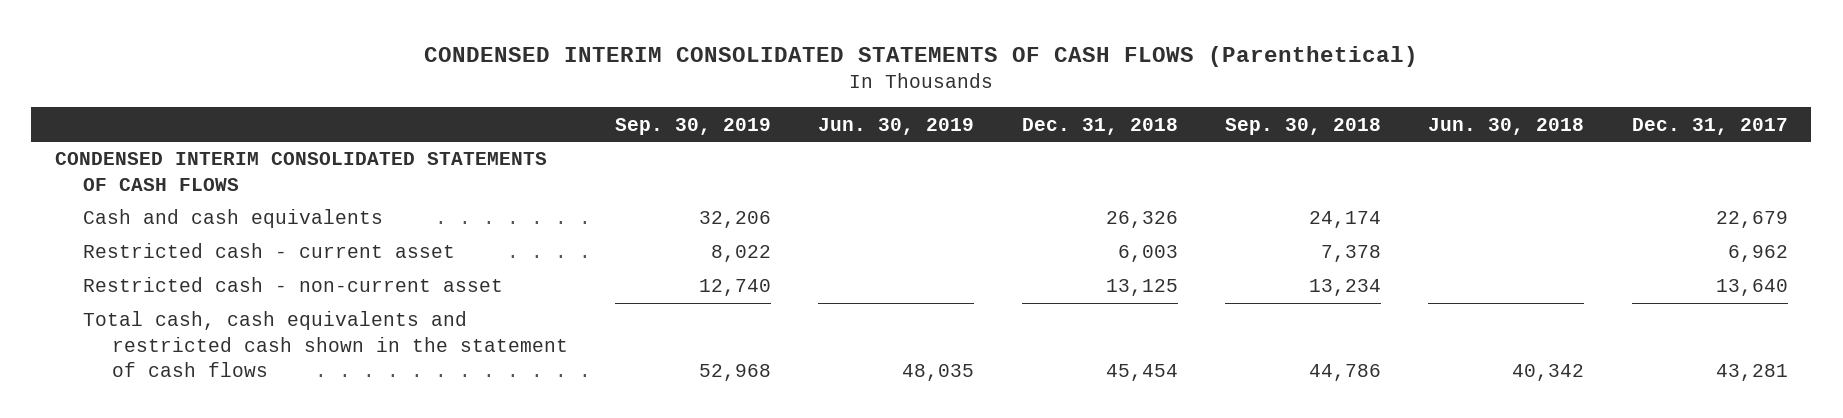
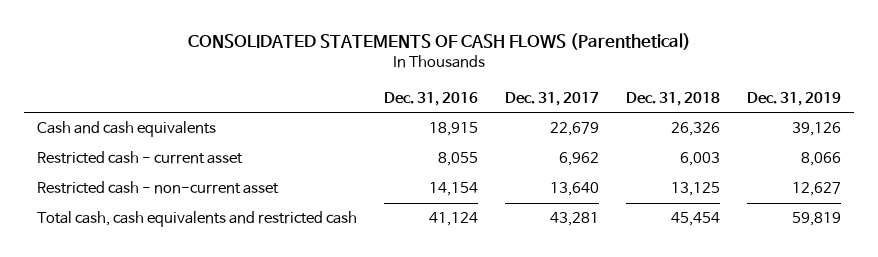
[424,45,1419,67] CONDENSED INTERIM CONSOLIDATED STATEMENTS OF CASH FLOWS (Parenthetical) -> [188,33,692,51] CONSOLIDATED STATEMENTS OF CASH FLOWS (Parenthetical)
[614,117,771,135] Sep. 30, 2019 -> none
[818,117,975,135] Jun. 30, 2019 -> none
[1224,117,1381,135] Sep. 30, 2018 -> none
[1428,117,1585,135] Jun. 30, 2018 -> none
none -> [384,91,479,106] Dec. 31, 2016
none -> [746,91,841,106] Dec. 31, 2019
[54,152,547,191] CONDENSED INTERIM CONSOLIDATED STATEMENTS OF CASH FLOWS -> none
[83,311,568,377] Total cash, cash equivalents and restricted cash shown in the statement of cash flows -> [37,211,358,228] Total cash, cash equivalents and restricted cash

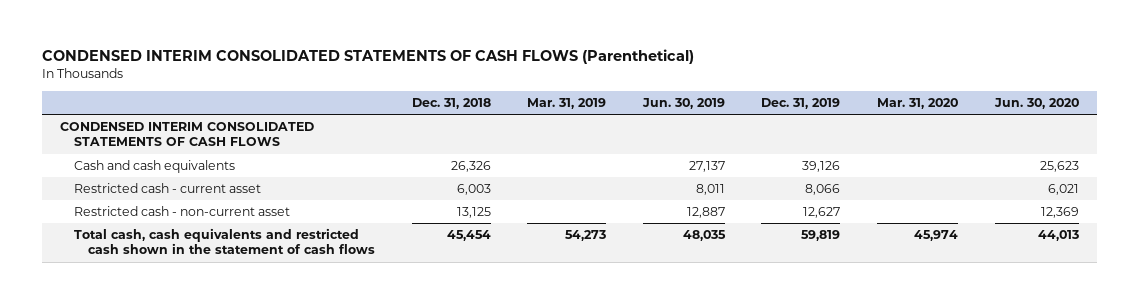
[188,33,692,51] CONSOLIDATED STATEMENTS OF CASH FLOWS (Parenthetical) -> [41,49,694,65] CONDENSED INTERIM CONSOLIDATED STATEMENTS OF CASH FLOWS (Parenthetical)
[384,91,479,106] Dec. 31, 2016 -> none
[505,91,600,106] Dec. 31, 2017 -> none
none -> [527,98,607,110] Mar. 31, 2019
none -> [641,98,725,110] Jun. 30, 2019
none -> [876,98,958,110] Mar. 31, 2020
none -> [993,98,1079,110] Jun. 30, 2020
none -> [60,122,315,147] CONDENSED INTERIM CONSOLIDATED STATEMENTS OF CASH FLOWS
[37,211,358,228] Total cash, cash equivalents and restricted cash -> [74,228,376,255] Total cash, cash equivalents and restricted cash shown in the statement of cash flows

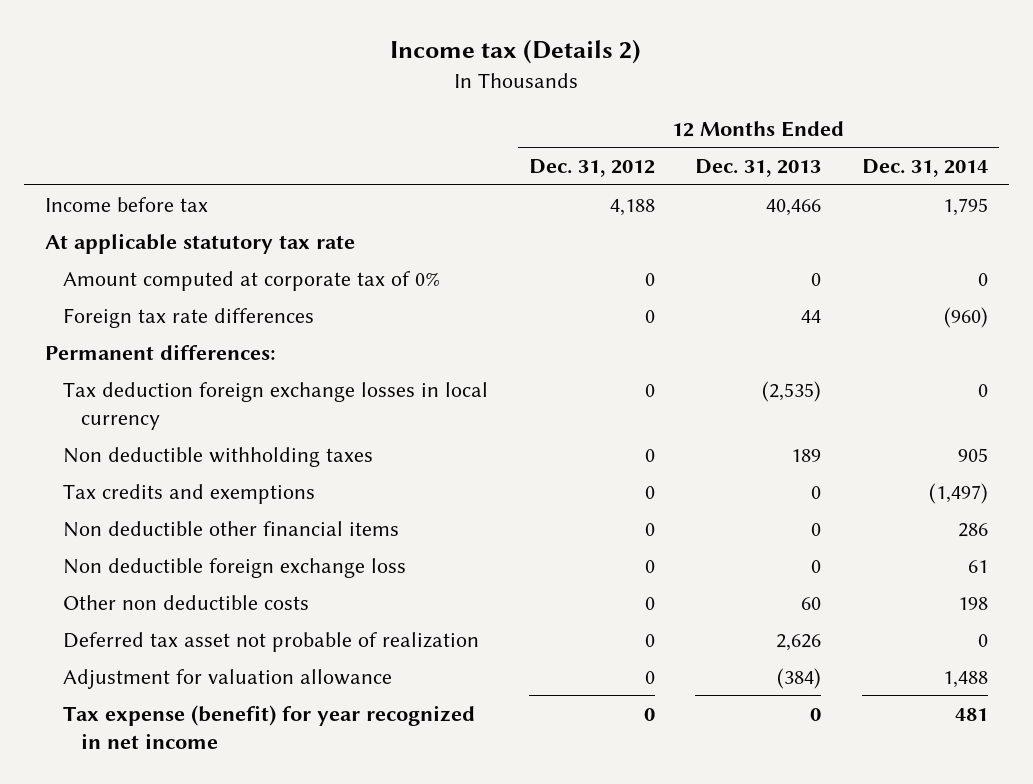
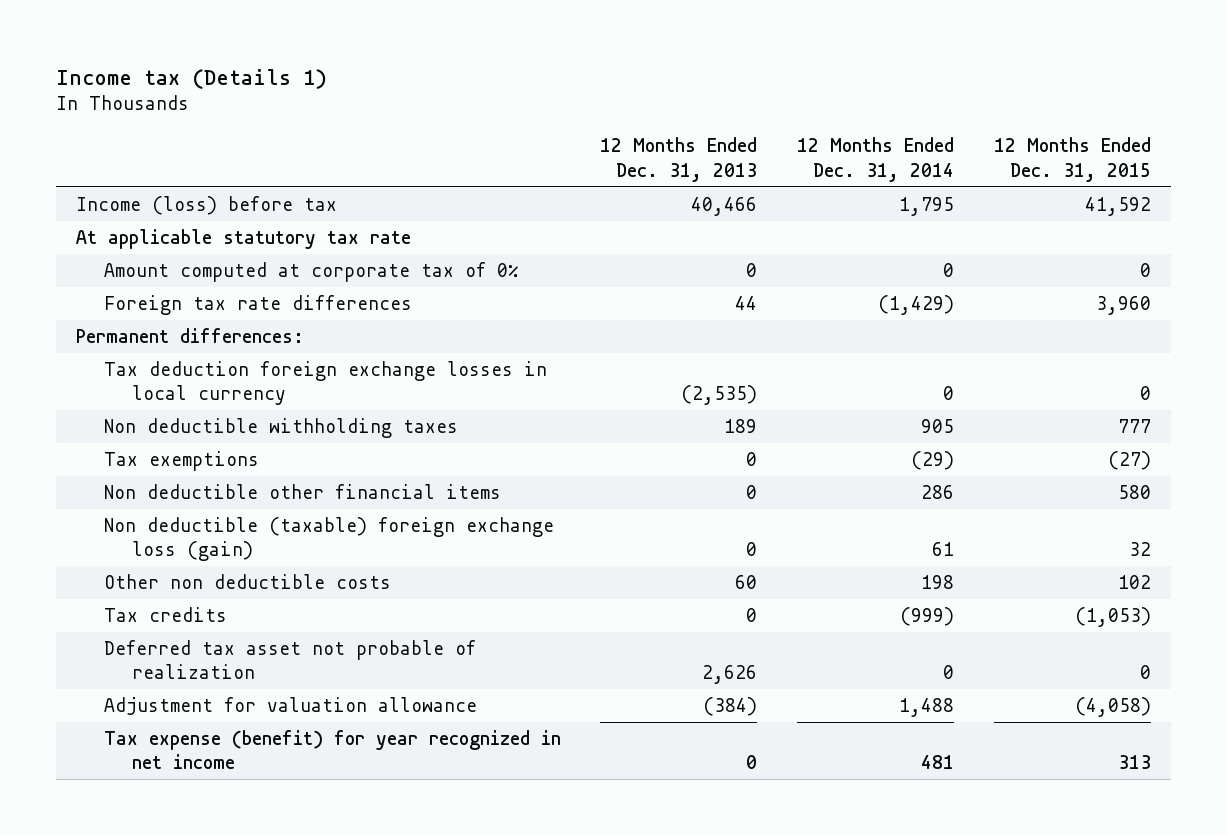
[390,39,642,65] Income tax (Details 2) -> [55,69,327,90] Income tax (Details 1)
[528,159,655,178] Dec. 31, 2012 -> none
none -> [994,137,1152,182] 12 Months Ended Dec. 31, 2015
[44,196,208,212] Income before tax -> [75,195,337,215] Income (loss) before tax
[944,306,989,328] (960) -> [878,294,955,315] (1,429)
[62,483,315,504] Tax credits and exemptions -> [103,450,259,471] Tax exemptions
[929,482,989,504] (1,497) -> [911,450,955,470] (29)
[62,557,406,578] Non deductible foreign exchange loss -> [103,516,554,562] Non deductible (taxable) foreign exchange loss (gain)
none -> [103,606,227,622] Tax credits

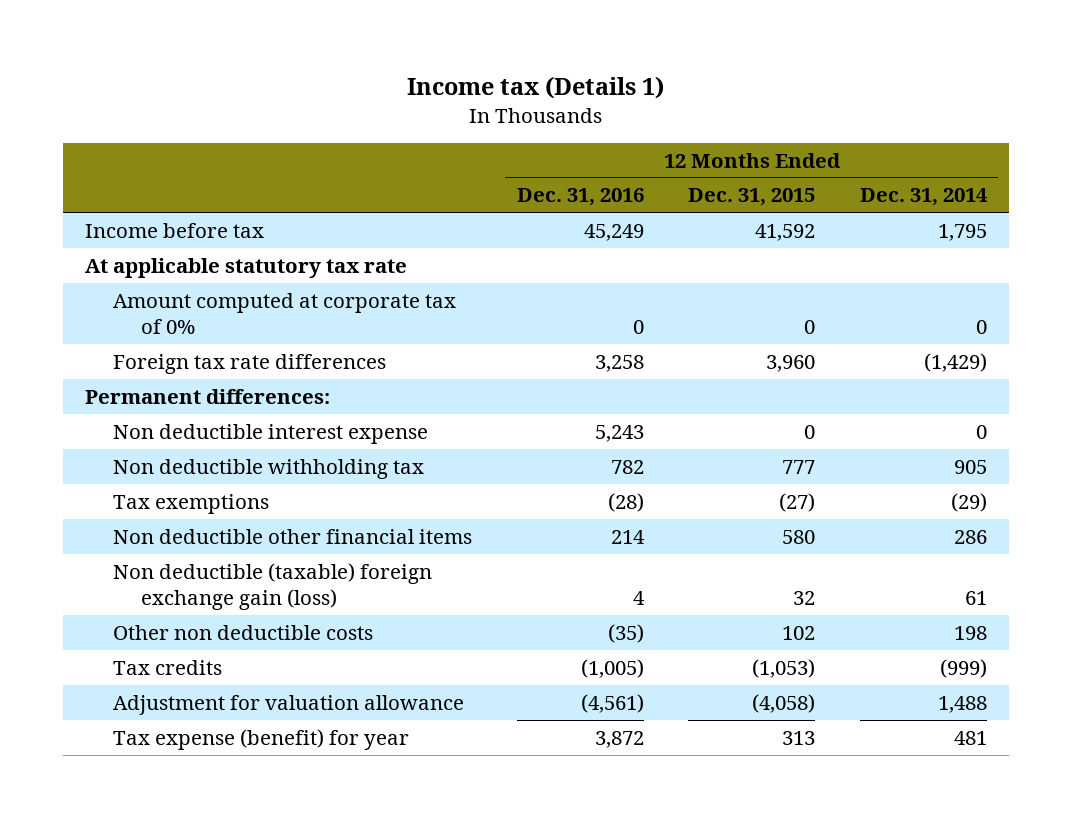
[600,137,758,182] 12 Months Ended Dec. 31, 2013 -> none
none -> [516,188,644,207] Dec. 31, 2016
[75,195,337,215] Income (loss) before tax -> [85,222,265,238] Income before tax
[103,360,547,406] Tax deduction foreign exchange losses in local currency -> none
none -> [113,423,429,444] Non deductible interest expense
[103,417,458,438] Non deductible withholding taxes -> [113,458,425,479] Non deductible withholding tax
[103,516,554,562] Non deductible (taxable) foreign exchange loss (gain) -> [113,562,433,610] Non deductible (taxable) foreign exchange gain (loss)
[103,639,476,680] Deferred tax asset not probable of realization -> none
[103,729,561,770] Tax expense (benefit) for year recognized in net income -> [113,728,410,750] Tax expense (benefit) for year

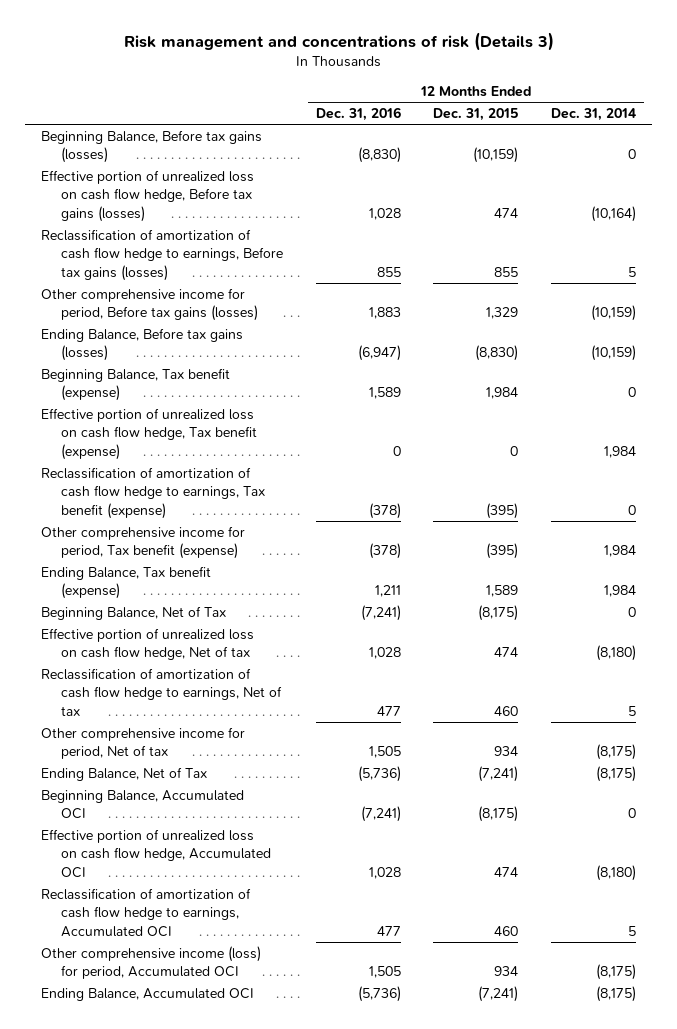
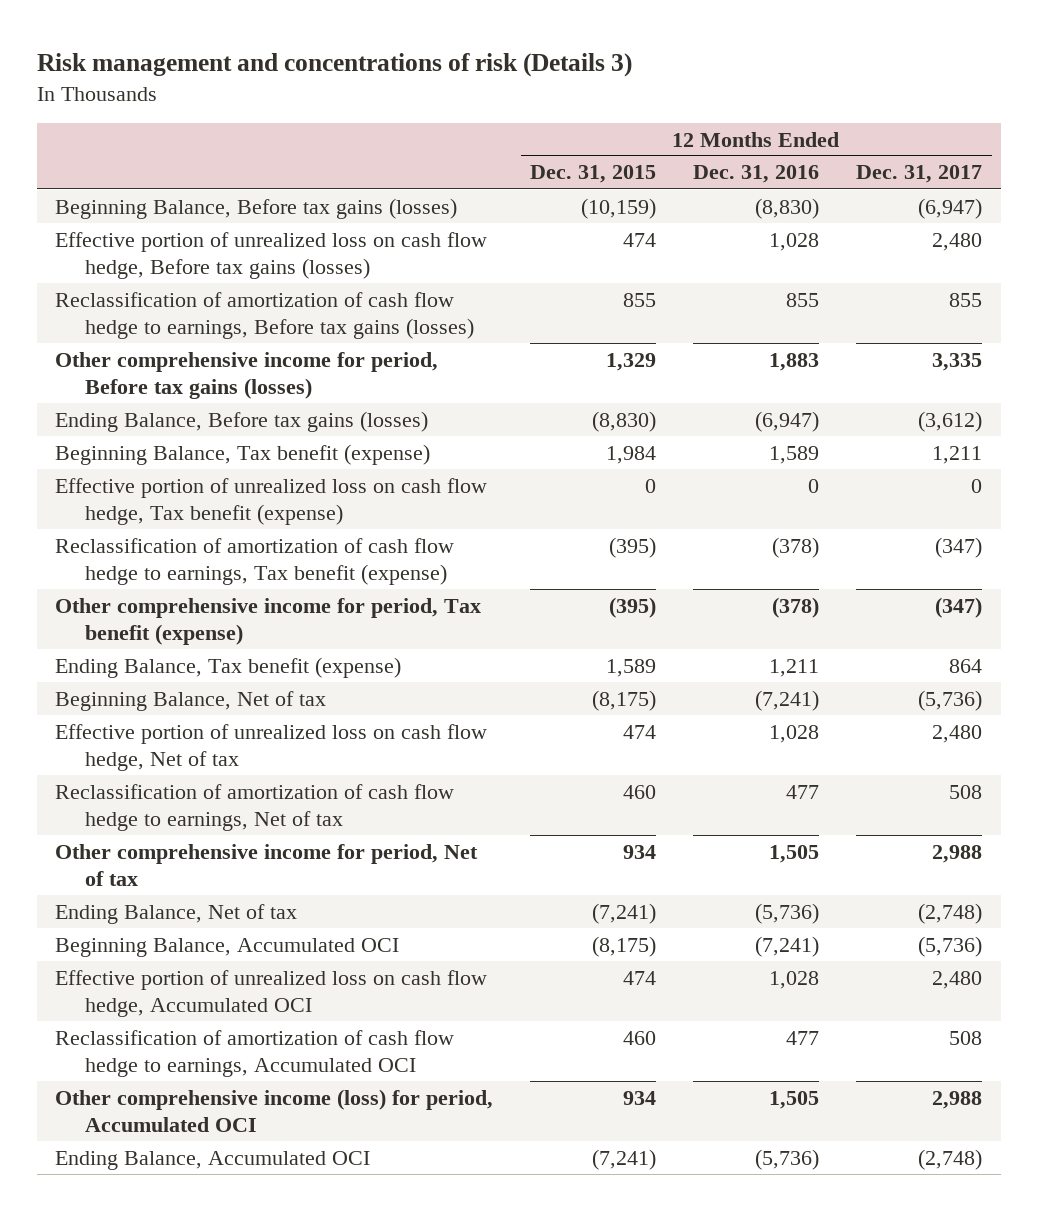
[550,108,636,122] Dec. 31, 2014 -> none
none -> [856,165,983,184] Dec. 31, 2017
[41,605,227,620] Beginning Balance, Net of Tax -> [55,690,327,711] Beginning Balance, Net of tax
[41,766,208,781] Ending Balance, Net of Tax -> [55,903,298,924] Ending Balance, Net of tax

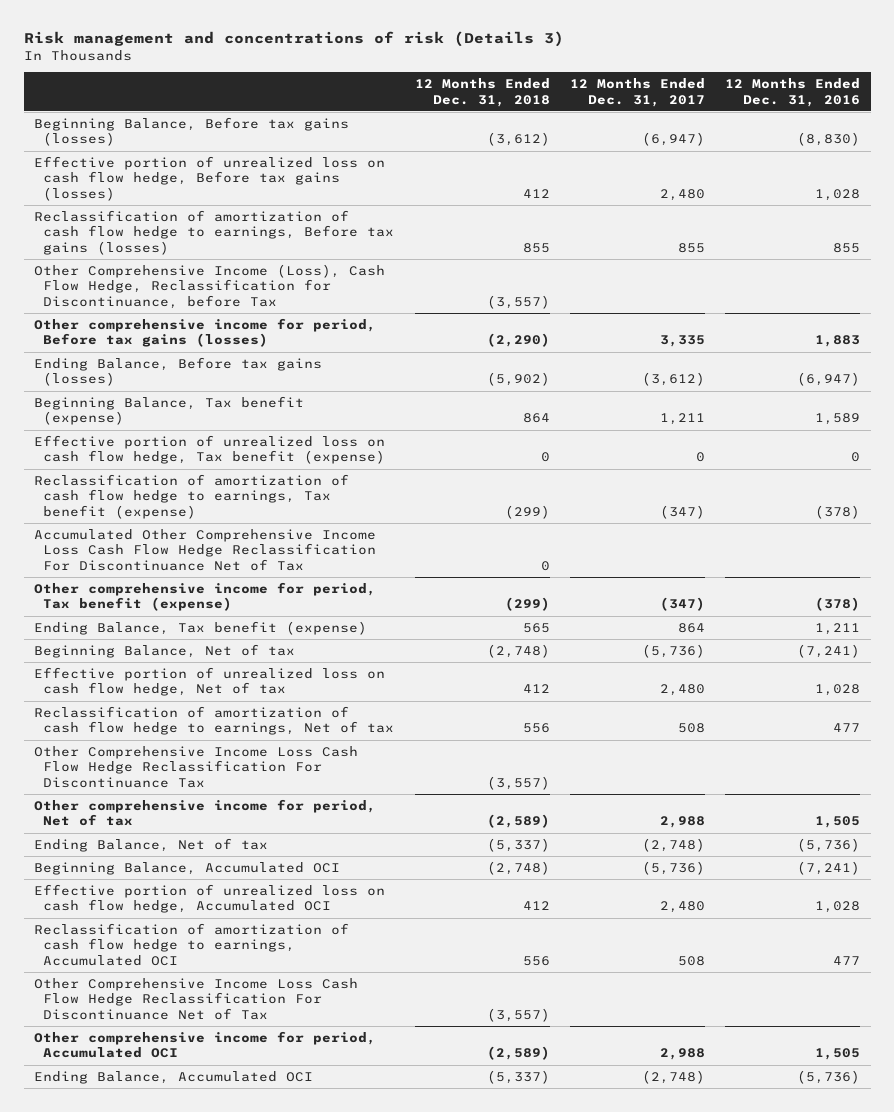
[530,165,657,184] Dec. 31, 2015 -> none
none -> [414,78,550,107] 12 Months Ended Dec. 31, 2018
none -> [34,263,386,309] Other Comprehensive Income (Loss), Cash Flow Hedge, Reclassification for Discontinuance, before Tax
none -> [34,528,377,571] Accumulated Other Comprehensive Income Loss Cash Flow Hedge Reclassification For Discontinuance Net of Tax
none -> [34,745,359,788] Other Comprehensive Income Loss Cash Flow Hedge Reclassification For Discontinuance Tax
none -> [34,977,359,1020] Other Comprehensive Income Loss Cash Flow Hedge Reclassification For Discontinuance Net of Tax
[55,1088,494,1132] Other comprehensive income (loss) for period, Accumulated OCI -> [34,1030,377,1059] Other comprehensive income for period, Accumulated OCI

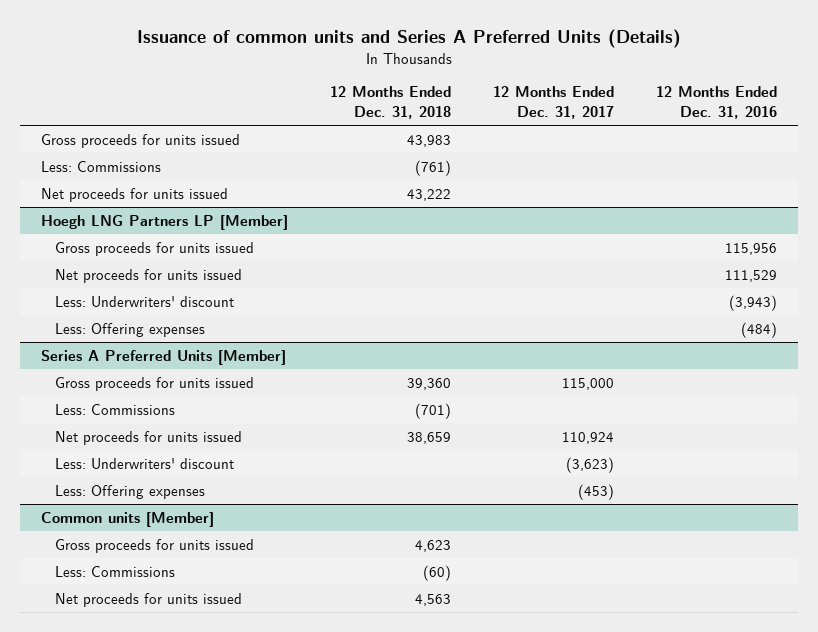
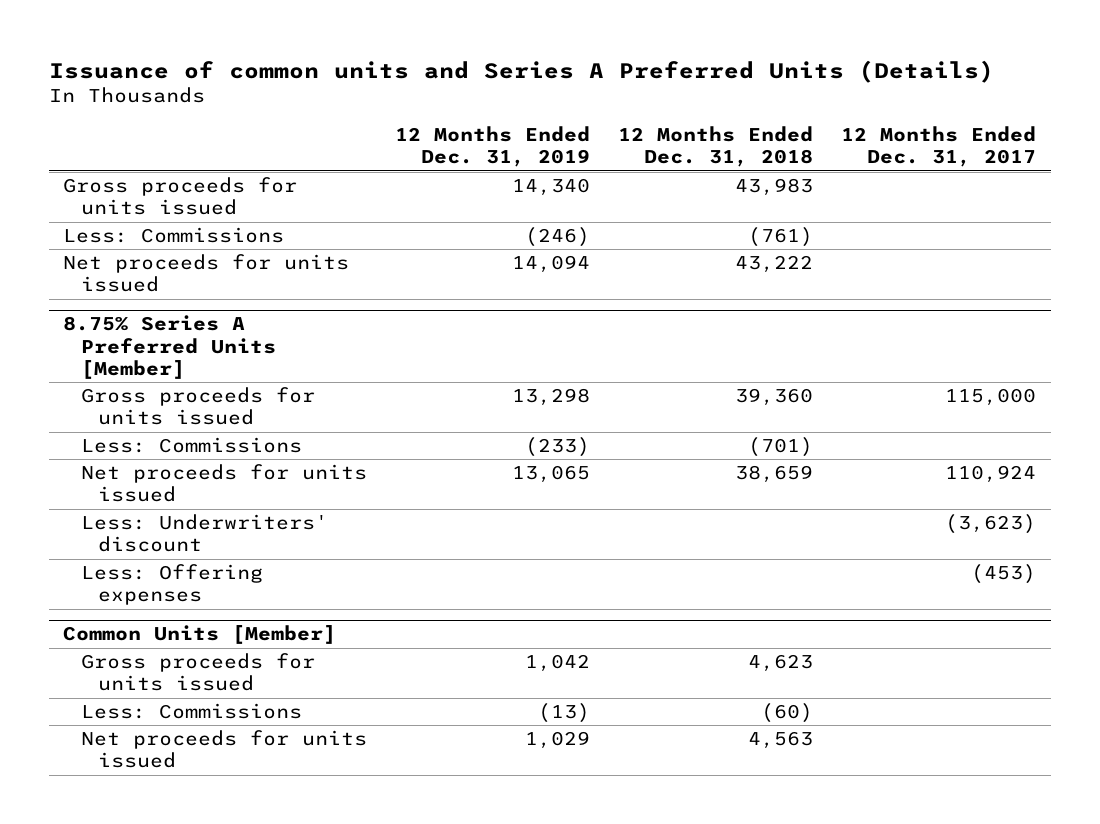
[655,86,777,120] 12 Months Ended Dec. 31, 2016 -> none
none -> [394,126,590,168] 12 Months Ended Dec. 31, 2019
[40,214,288,230] Hoegh LNG Partners LP [Member] -> none
[55,241,255,256] Gross proceeds for units issued -> none
[55,268,243,283] Net proceeds for units issued -> none
[55,295,235,307] Less: Underwriters' discount -> none
[55,322,206,337] Less: Offering expenses -> none
[40,349,286,365] Series A Preferred Units [Member] -> [63,315,276,379] 8.75% Series A Preferred Units [Member]
[40,511,214,527] Common units [Member] -> [63,625,337,645] Common Units [Member]

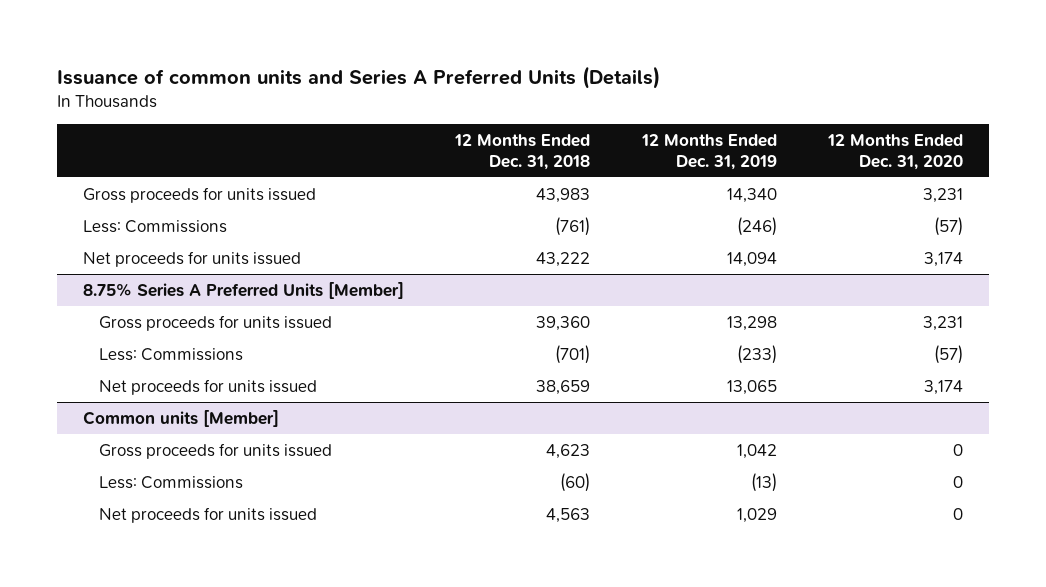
[841,126,1037,168] 12 Months Ended Dec. 31, 2017 -> none
none -> [827,133,964,170] 12 Months Ended Dec. 31, 2020
[80,514,328,553] Less: Underwriters' discount -> none
[80,564,263,606] Less: Offering expenses -> none
[63,625,337,645] Common Units [Member] -> [82,409,279,427] Common units [Member]

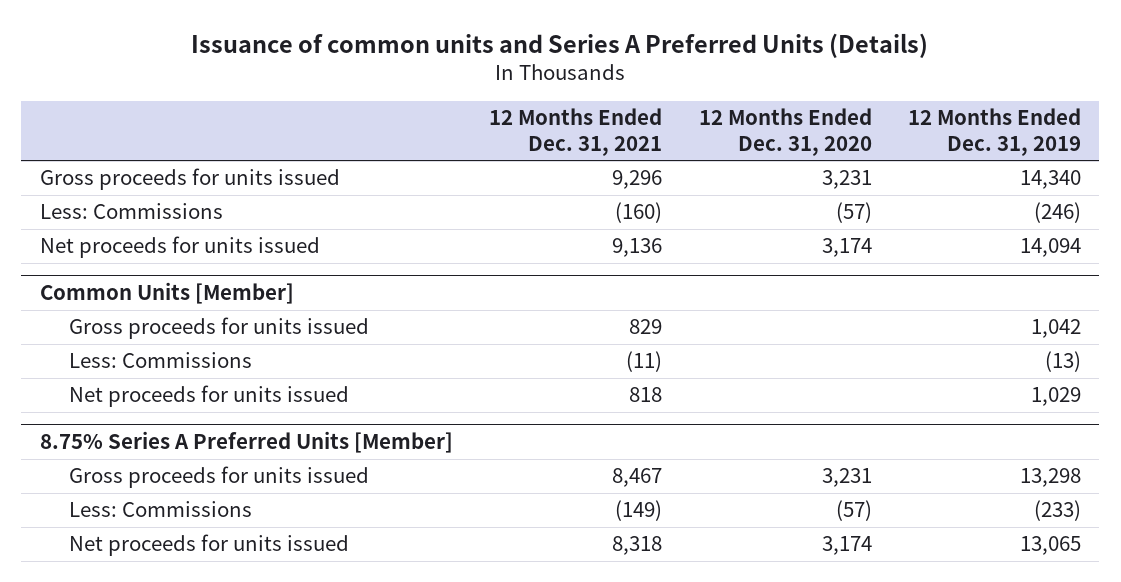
[454,133,591,170] 12 Months Ended Dec. 31, 2018 -> none
none -> [489,108,663,156] 12 Months Ended Dec. 31, 2021
none -> [39,282,294,305] Common Units [Member]
none -> [68,317,369,340] Gross proceeds for units issued
none -> [68,352,252,369] Less: Commissions
none -> [68,385,349,408] Net proceeds for units issued
[82,409,279,427] Common units [Member] -> none
[98,442,332,459] Gross proceeds for units issued -> none
[98,475,243,489] Less: Commissions -> none
[98,506,317,523] Net proceeds for units issued -> none

